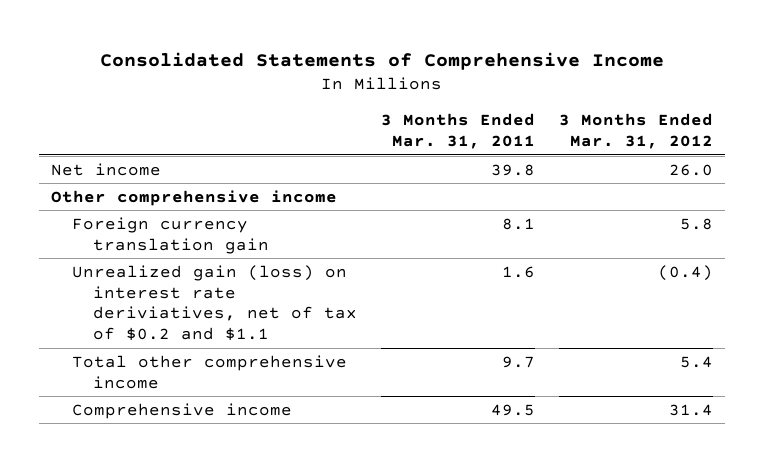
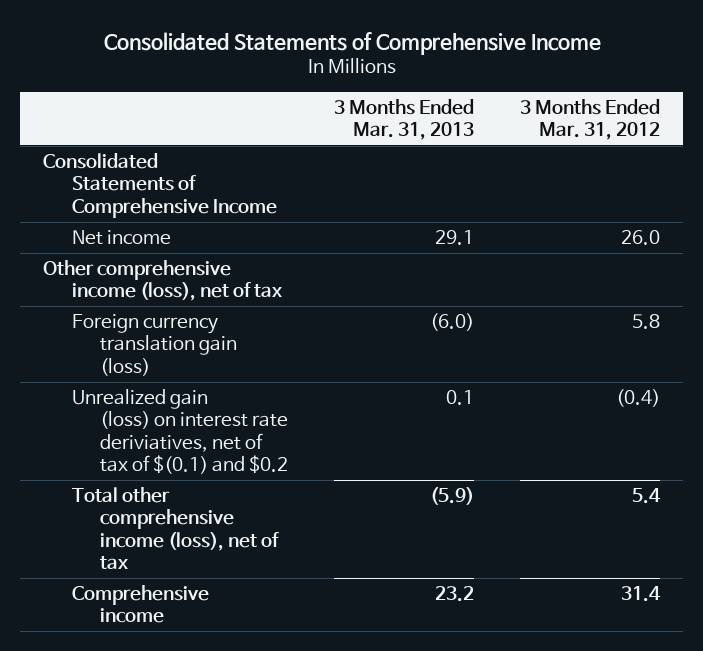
[381,113,536,150] 3 Months Ended Mar. 31, 2011 -> none
none -> [333,98,474,141] 3 Months Ended Mar. 31, 2013
none -> [43,152,277,218] Consolidated Statements of Comprehensive Income
[51,189,338,206] Other comprehensive income -> [43,259,282,302] Other comprehensive income (loss), net of tax
[72,216,270,254] Foreign currency translation gain -> [71,313,237,376] Foreign currency translation gain (loss)
[72,264,358,341] Unrealized gain (loss) on interest rate deriviatives, net of tax of $0.2 and $1.1 -> [71,388,288,475] Unrealized gain (loss) on interest rate deriviatives, net of tax of $(0.1) and $0.2
[72,354,348,389] Total other comprehensive income -> [71,486,279,570] Total other comprehensive income (loss), net of tax

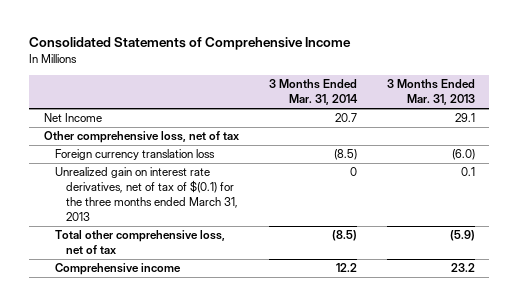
[520,98,661,141] 3 Months Ended Mar. 31, 2012 -> none
none -> [268,79,358,106] 3 Months Ended Mar. 31, 2014
[43,152,277,218] Consolidated Statements of Comprehensive Income -> none
[71,229,171,245] Net income -> [44,113,103,123] Net Income
[43,259,282,302] Other comprehensive income (loss), net of tax -> [44,131,240,144] Other comprehensive loss, net of tax
[71,313,237,376] Foreign currency translation gain (loss) -> [54,149,215,161] Foreign currency translation loss
[71,388,288,475] Unrealized gain (loss) on interest rate deriviatives, net of tax of $(0.1) and $0.2 -> [54,167,238,222] Unrealized gain on interest rate derivatives, net of tax of $(0.1) for the three months ended March 31, 2013
[71,486,279,570] Total other comprehensive income (loss), net of tax -> [54,230,225,255] Total other comprehensive loss, net of tax

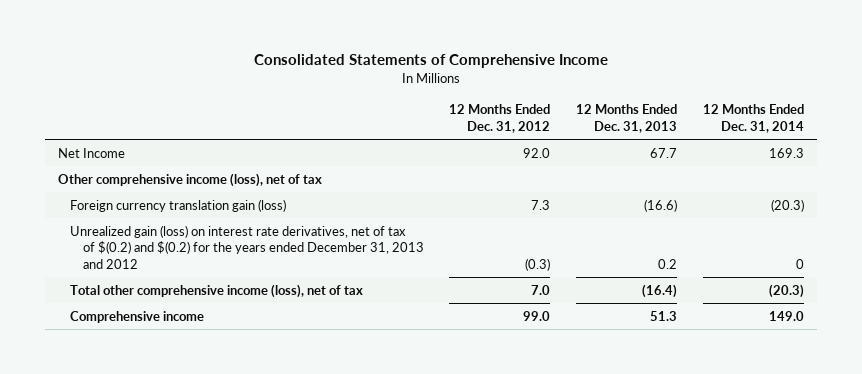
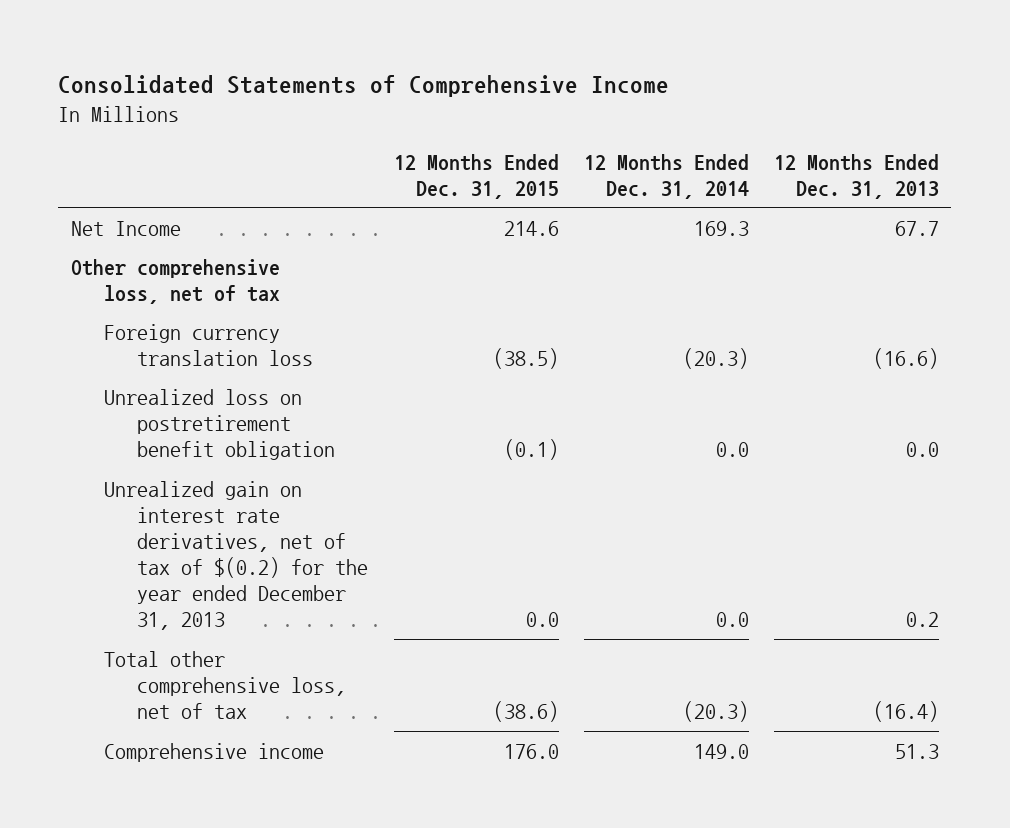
[449,104,551,133] 12 Months Ended Dec. 31, 2012 -> none
none -> [393,153,559,199] 12 Months Ended Dec. 31, 2015
[57,172,322,187] Other comprehensive income (loss), net of tax -> [70,258,281,304] Other comprehensive loss, net of tax
[70,198,287,212] Foreign currency translation gain (loss) -> [104,323,314,366] Foreign currency translation loss
none -> [104,388,336,460] Unrealized loss on postretirement benefit obligation
[70,224,424,269] Unrealized gain (loss) on interest rate derivatives, net of tax of $(0.2) and $(0.2) for the years ended December 31, 2013 and 2012 -> [104,480,369,631] Unrealized gain on interest rate derivatives, net of tax of $(0.2) for the year ended December 31, 2013
[796,258,805,269] 0 -> [715,612,749,628] 0.0
[70,283,364,298] Total other comprehensive income (loss), net of tax -> [104,650,347,719] Total other comprehensive loss, net of tax

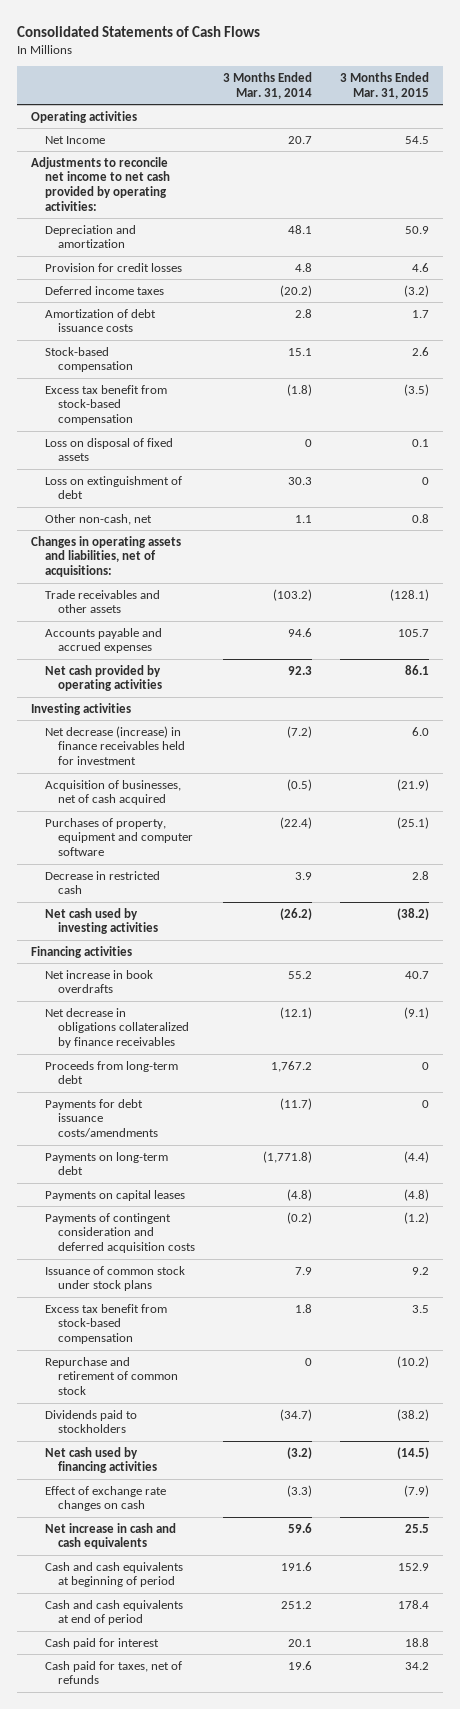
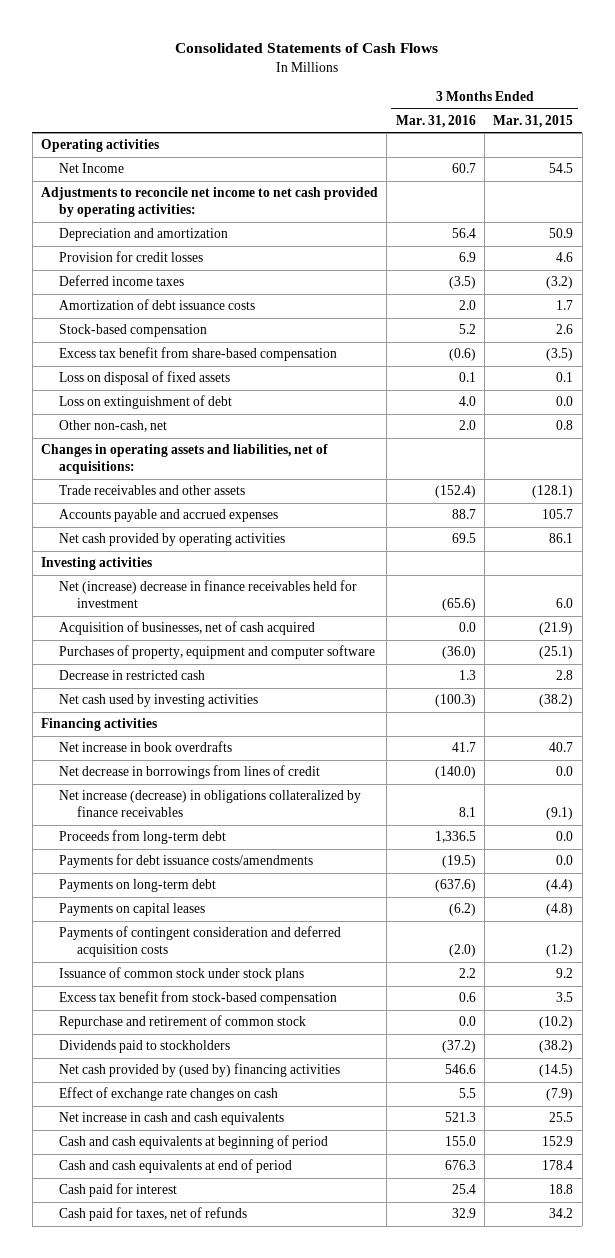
[223,72,313,99] 3 Months Ended Mar. 31, 2014 -> none
none -> [395,114,476,128] Mar. 31, 2016
[44,384,167,426] Excess tax benefit from stock-based compensation -> [59,347,338,362] Excess tax benefit from share-based compensation
[422,476,430,485] 0 -> [556,396,574,407] 0.0
[44,725,186,766] Net decrease (increase) in finance receivables held for investment -> [59,580,358,609] Net (increase) decrease in finance receivables held for investment
none -> [59,765,321,780] Net decrease in borrowings from lines of credit
[44,1007,190,1049] Net decrease in obligations collateralized by finance receivables -> [59,790,362,818] Net increase (decrease) in obligations collateralized by finance receivables
[422,1061,430,1070] 0 -> [556,831,574,842] 0.0
[422,1099,430,1108] 0 -> [556,855,574,866] 0.0
[44,1446,158,1474] Net cash used by financing activities -> [59,1063,341,1078] Net cash provided by (used by) financing activities

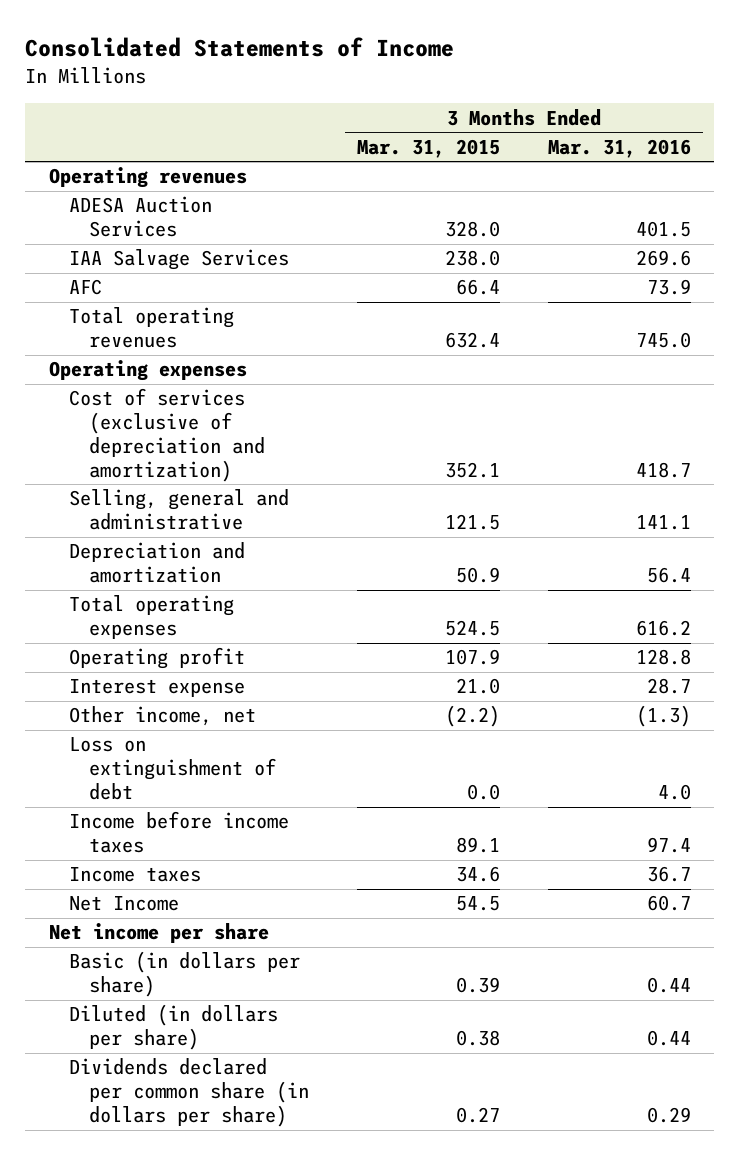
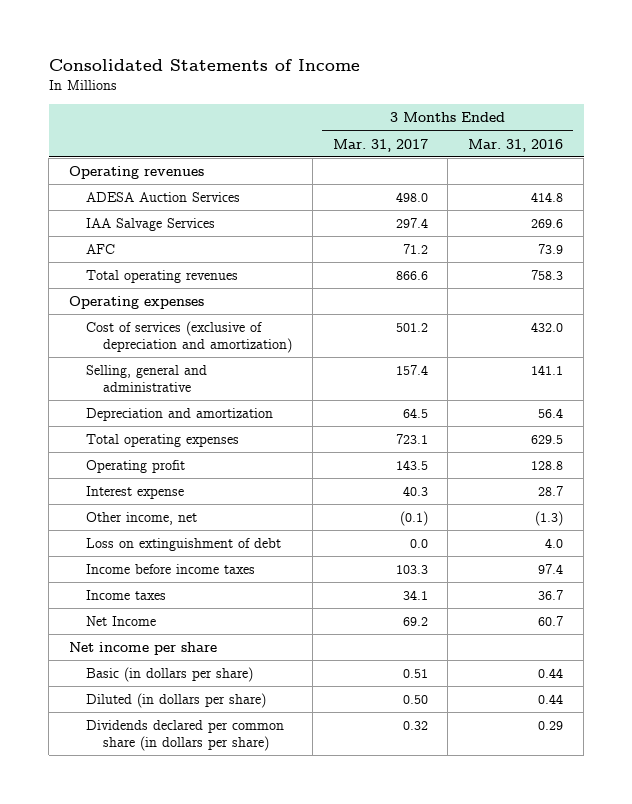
[356,138,500,158] Mar. 31, 2015 -> none
none -> [332,138,428,152] Mar. 31, 2017
[635,221,691,238] 401.5 -> [531,192,564,203] 414.8
[635,332,691,349] 745.0 -> [531,270,564,281] 758.3
[635,461,691,478] 418.7 -> [531,322,564,333] 432.0
[635,620,691,637] 616.2 -> [531,435,564,445] 629.5

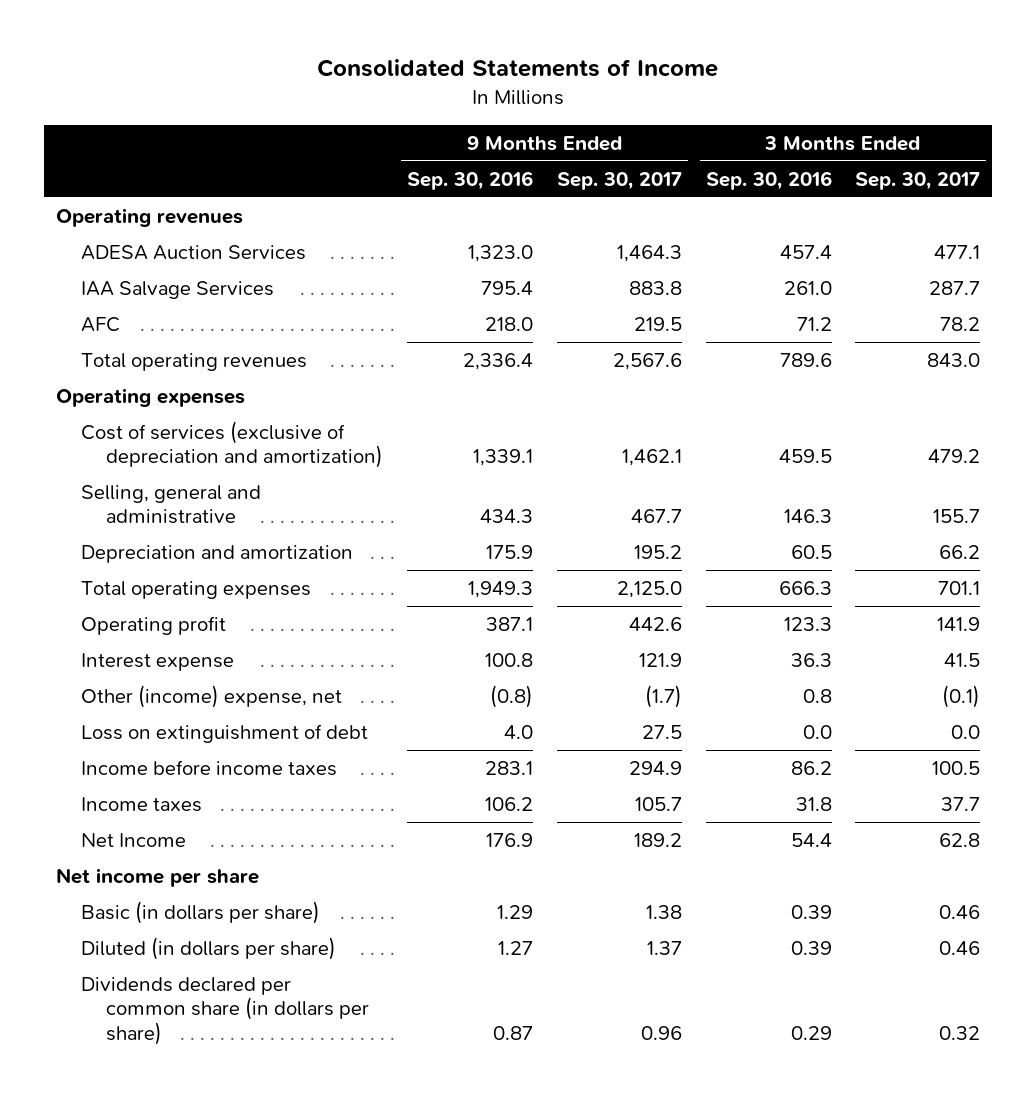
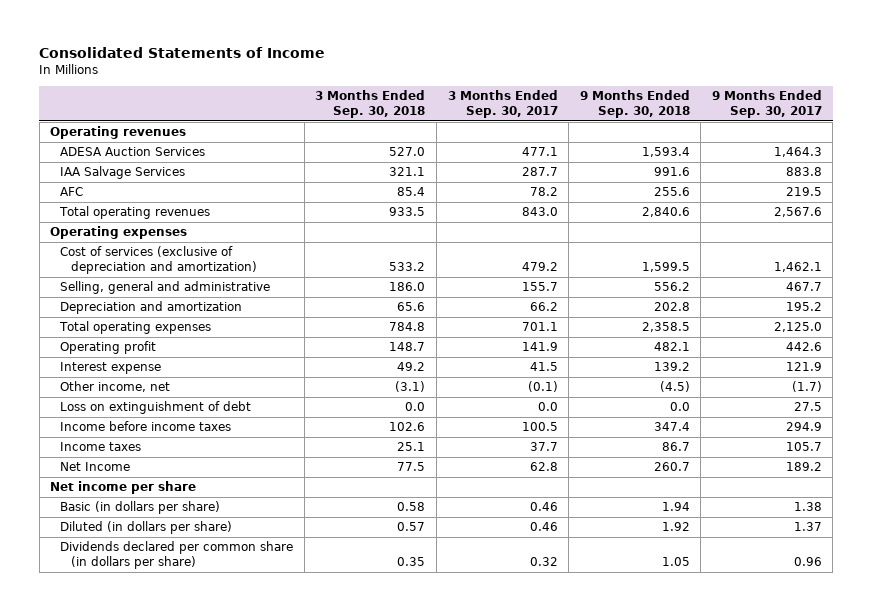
[407,170,534,190] Sep. 30, 2016 -> none
[705,170,832,190] Sep. 30, 2016 -> none
none -> [315,90,426,119] 3 Months Ended Sep. 30, 2018
none -> [579,90,690,119] 9 Months Ended Sep. 30, 2018
[81,684,343,708] Other (income) expense, net -> [60,381,171,393] Other income, net

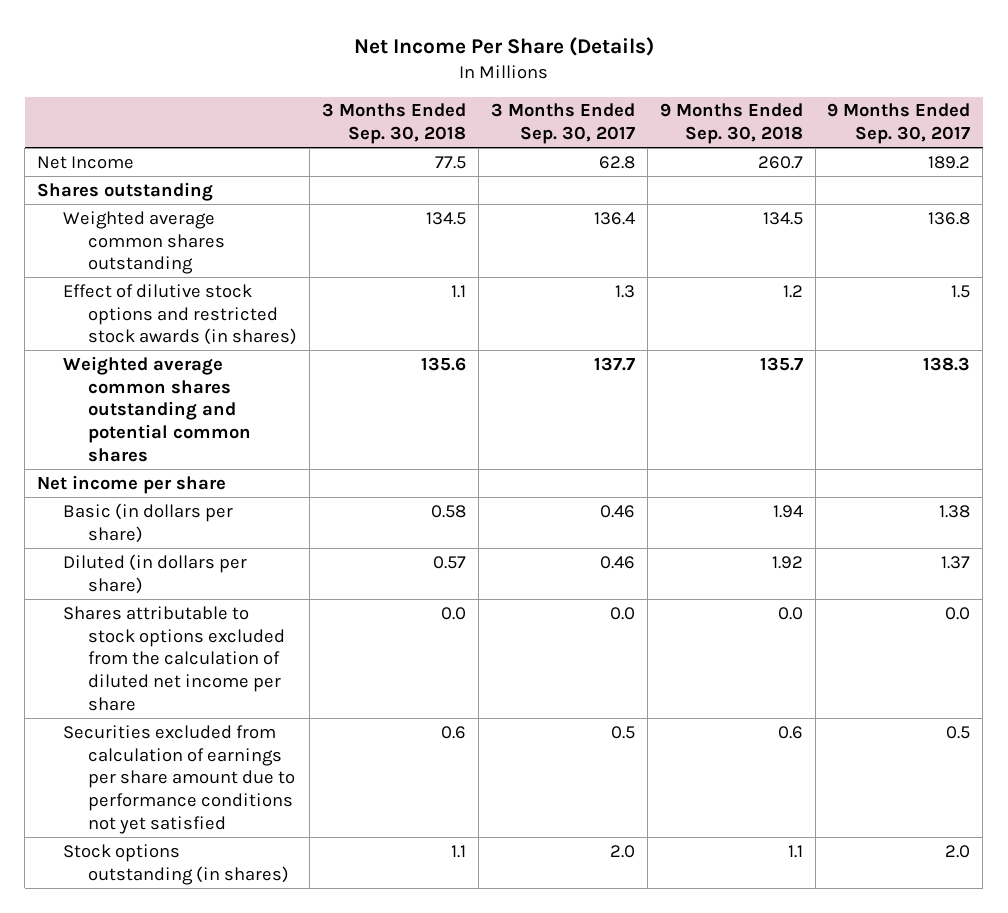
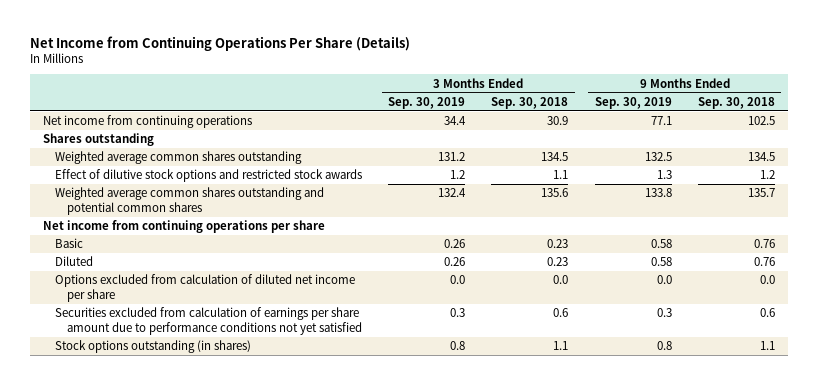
[353,37,654,57] Net Income Per Share (Details) -> [30,35,411,51] Net Income from Continuing Operations Per Share (Details)
[490,103,635,145] 3 Months Ended Sep. 30, 2017 -> none
[827,103,971,145] 9 Months Ended Sep. 30, 2017 -> none
none -> [388,96,466,109] Sep. 30, 2019
none -> [594,96,672,109] Sep. 30, 2019
[37,155,135,169] Net Income -> none
none -> [43,115,253,129] Net income from continuing operations
[62,283,297,346] Effect of dilutive stock options and restricted stock awards (in shares) -> [55,169,363,183] Effect of dilutive stock options and restricted stock awards
[62,502,233,543] Basic (in dollars per share) -> none
[62,553,247,594] Diluted (in dollars per share) -> none
[37,474,227,494] Net income per share -> [43,220,326,234] Net income from continuing operations per share
none -> [55,238,84,249] Basic
none -> [55,256,94,267] Diluted
[62,605,285,712] Shares attributable to stock options excluded from the calculation of diluted net income per share -> [55,274,356,302] Options excluded from calculation of diluted net income per share

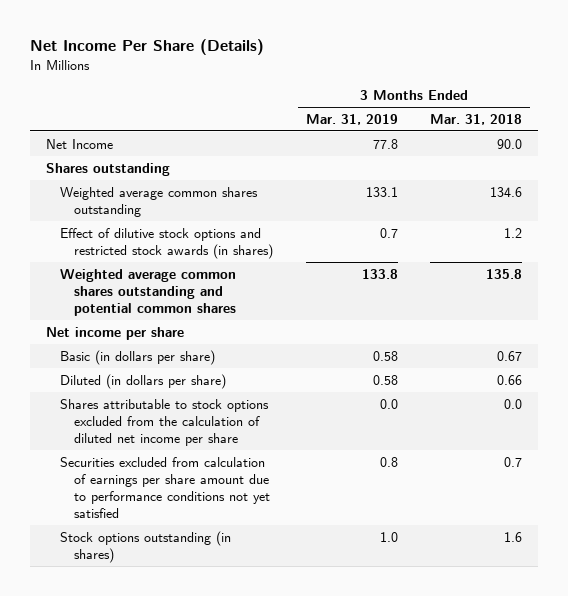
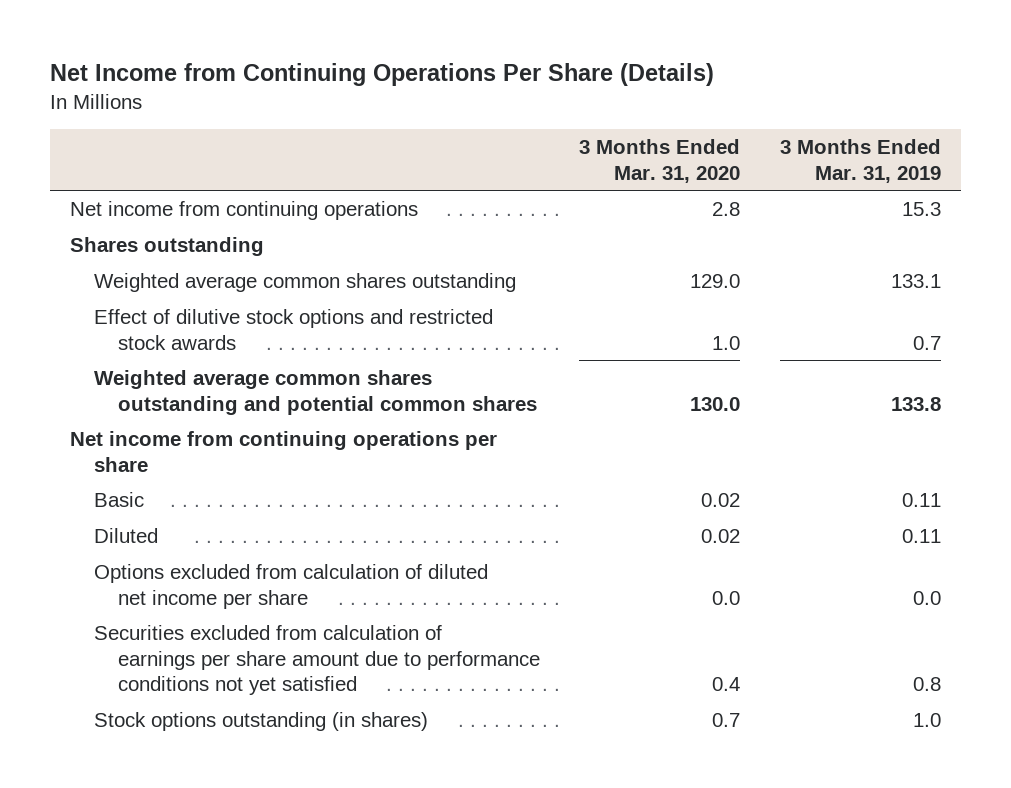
[30,39,265,56] Net Income Per Share (Details) -> [49,63,714,87] Net Income from Continuing Operations Per Share (Details)
[429,113,522,125] Mar. 31, 2018 -> none
none -> [579,138,741,183] 3 Months Ended Mar. 31, 2020
[46,138,114,149] Net Income -> none
none -> [69,200,418,220] Net income from continuing operations
[60,227,274,259] Effect of dilutive stock options and restricted stock awards (in shares) -> [93,308,493,350] Effect of dilutive stock options and restricted stock awards
[60,349,216,365] Basic (in dollars per share) -> none
[60,373,227,389] Diluted (in dollars per share) -> none
[46,326,185,340] Net income per share -> [69,430,497,472] Net income from continuing operations per share
none -> [93,491,144,507] Basic
none -> [93,527,158,543] Diluted
[60,398,270,446] Shares attributable to stock options excluded from the calculation of diluted net income per share -> [93,563,488,609] Options excluded from calculation of diluted net income per share

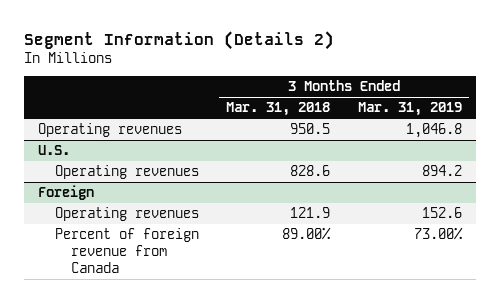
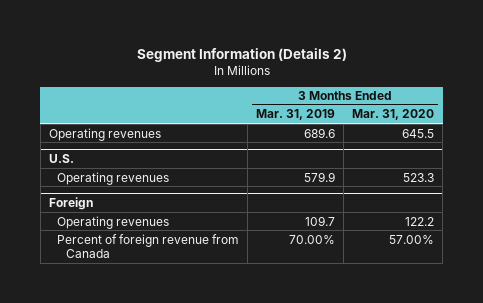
[226,102,331,117] Mar. 31, 2018 -> none
none -> [352,109,435,121] Mar. 31, 2020
[405,123,462,139] 1,046.8 -> [304,127,336,138] 689.6
[421,165,462,177] 894.2 -> [304,171,336,182] 579.9
[421,207,462,219] 152.6 -> [305,215,336,226] 109.7
[413,227,463,241] 73.00% -> [289,234,336,244] 70.00%

